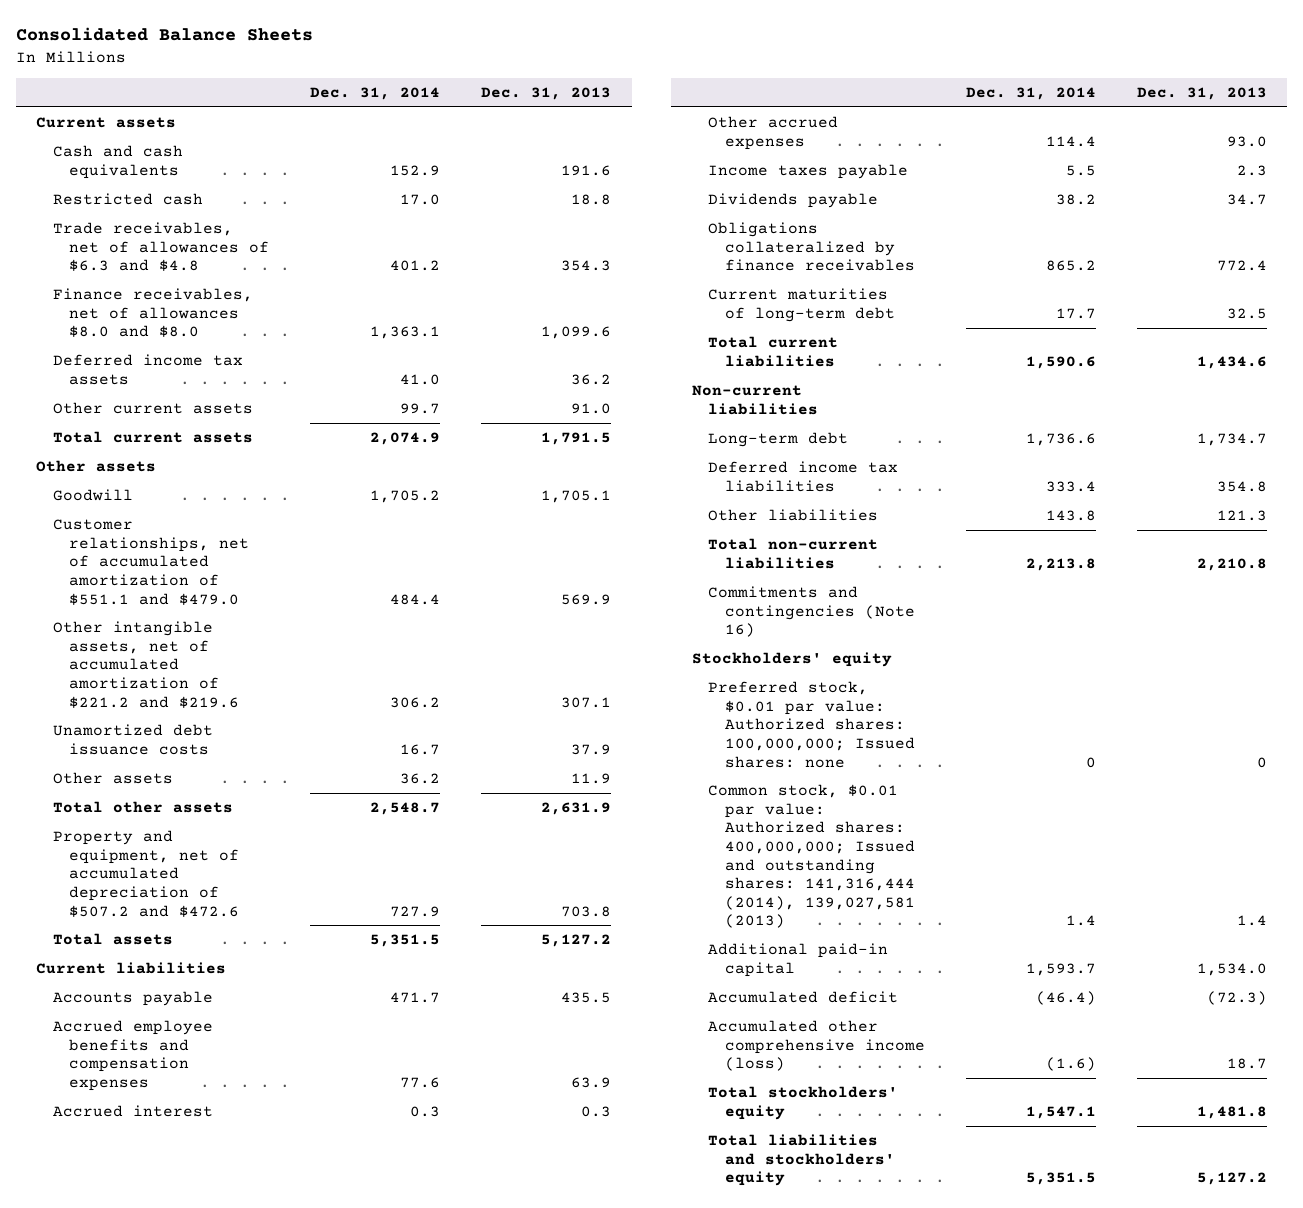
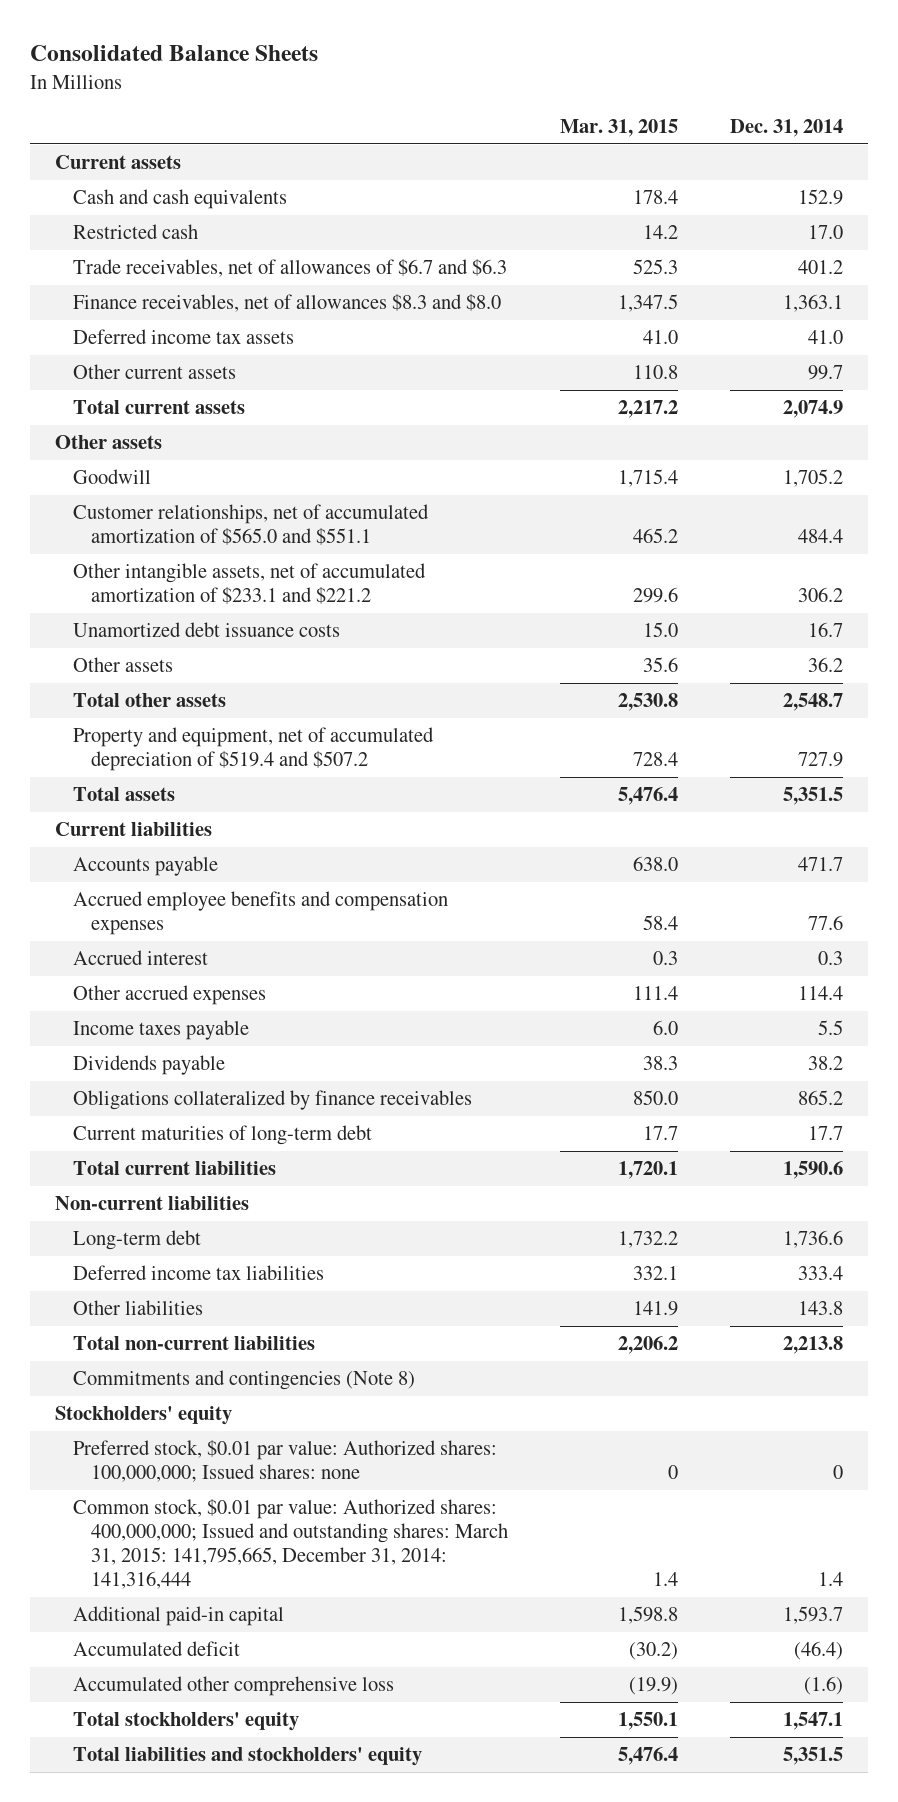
[481,86,612,100] Dec. 31, 2013 -> none
none -> [559,119,678,138] Mar. 31, 2015
[52,222,270,272] Trade receivables, net of allowances of $6.3 and $4.8 -> [73,259,508,278] Trade receivables, net of allowances of $6.7 and $6.3
[52,288,253,338] Finance receivables, net of allowances $8.0 and $8.0 -> [73,294,502,313] Finance receivables, net of allowances $8.3 and $8.0
[52,519,250,605] Customer relationships, net of accumulated amortization of $551.1 and $479.0 -> [73,504,430,546] Customer relationships, net of accumulated amortization of $565.0 and $551.1
[52,621,240,708] Other intangible assets, net of accumulated amortization of $221.2 and $219.6 -> [73,563,427,605] Other intangible assets, net of accumulated amortization of $233.1 and $221.2
[52,830,240,917] Property and equipment, net of accumulated depreciation of $507.2 and $472.6 -> [73,727,435,772] Property and equipment, net of accumulated depreciation of $519.4 and $507.2
[708,586,916,638] Commitments and contingencies (Note 16) -> [73,1370,416,1391] Commitments and contingencies (Note 8)
[708,784,916,929] Common stock, $0.01 par value: Authorized shares: 400,000,000; Issued and outstanding shares: 141,316,444 (2014), 139,027,581 (2013) -> [73,1499,509,1590] Common stock, $0.01 par value: Authorized shares: 400,000,000; Issued and outstanding shares: March 31, 2015: 141,795,665, December 31, 2014: 141,316,444
[708,1020,926,1072] Accumulated other comprehensive income (loss) -> [73,1676,395,1697] Accumulated other comprehensive loss

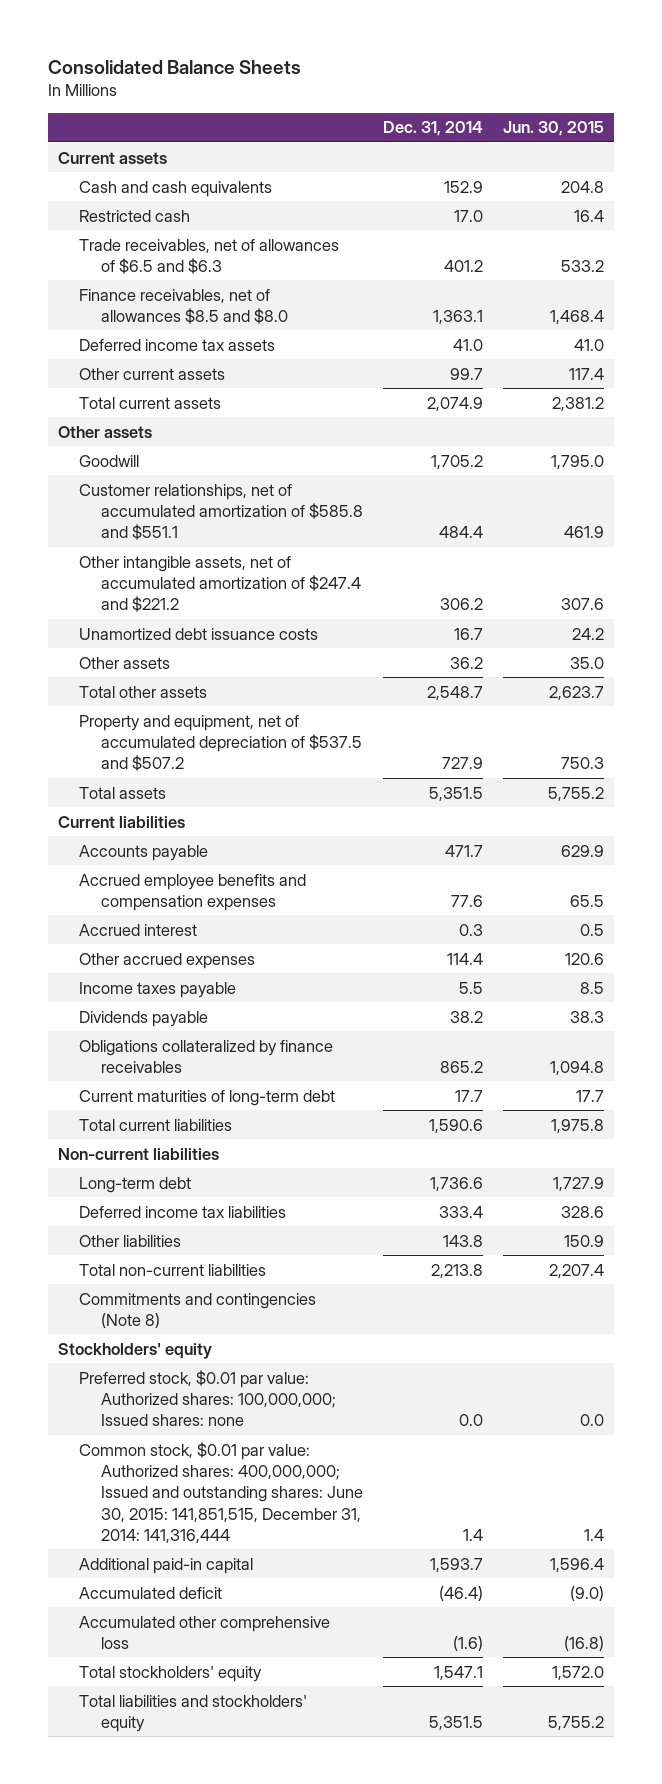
[559,119,678,138] Mar. 31, 2015 -> none
none -> [502,121,604,137] Jun. 30, 2015
[73,259,508,278] Trade receivables, net of allowances of $6.7 and $6.3 -> [79,238,340,274] Trade receivables, net of allowances of $6.5 and $6.3
[73,294,502,313] Finance receivables, net of allowances $8.3 and $8.0 -> [79,288,289,324] Finance receivables, net of allowances $8.5 and $8.0
[73,504,430,546] Customer relationships, net of accumulated amortization of $565.0 and $551.1 -> [79,483,364,541] Customer relationships, net of accumulated amortization of $585.8 and $551.1
[73,563,427,605] Other intangible assets, net of accumulated amortization of $233.1 and $221.2 -> [79,555,362,613] Other intangible assets, net of accumulated amortization of $247.4 and $221.2
[73,727,435,772] Property and equipment, net of accumulated depreciation of $519.4 and $507.2 -> [79,714,363,772] Property and equipment, net of accumulated depreciation of $537.5 and $507.2
[832,1465,843,1480] 0 -> [459,1414,484,1427] 0.0
[73,1499,509,1590] Common stock, $0.01 par value: Authorized shares: 400,000,000; Issued and outstanding shares: March 31, 2015: 141,795,665, December 31, 2014: 141,316,444 -> [79,1441,364,1544] Common stock, $0.01 par value: Authorized shares: 400,000,000; Issued and outstanding shares: June 30, 2015: 141,851,515, December 31, 2014: 141,316,444

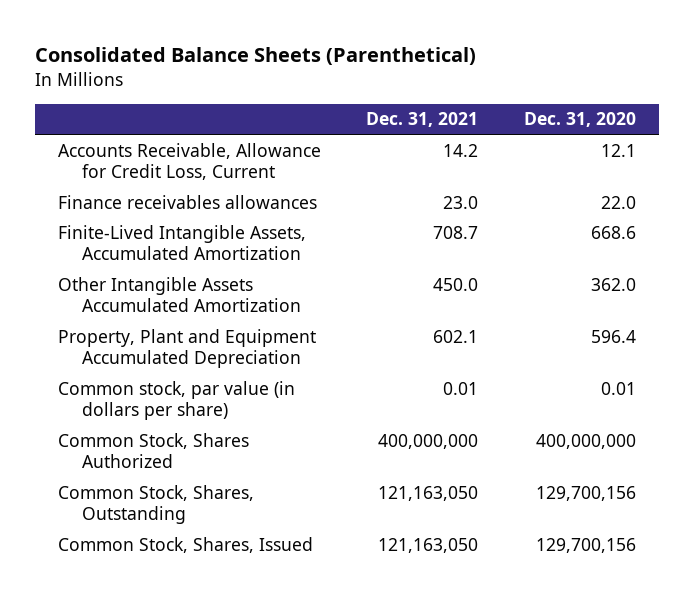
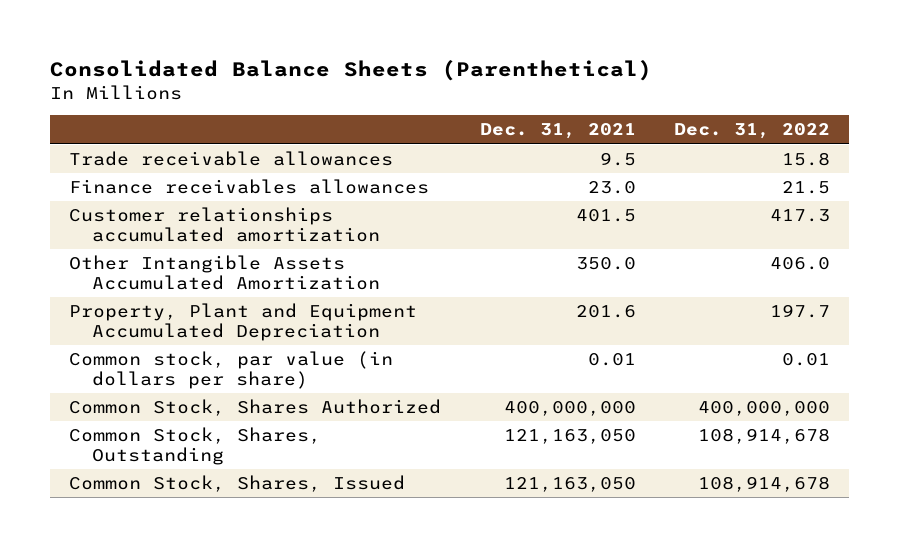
[523,112,636,128] Dec. 31, 2020 -> none
none -> [673,123,830,140] Dec. 31, 2022
[57,142,321,181] Accounts Receivable, Allowance for Credit Loss, Current -> none
none -> [69,151,394,167] Trade receivable allowances
[57,224,306,261] Finite-Lived Intangible Assets, Accumulated Amortization -> [69,207,380,243] Customer relationships accumulated amortization
[433,225,479,239] 708.7 -> [575,209,636,223] 401.5
[433,277,479,291] 450.0 -> [575,257,636,271] 350.0
[433,329,479,343] 602.1 -> [575,305,636,319] 201.6

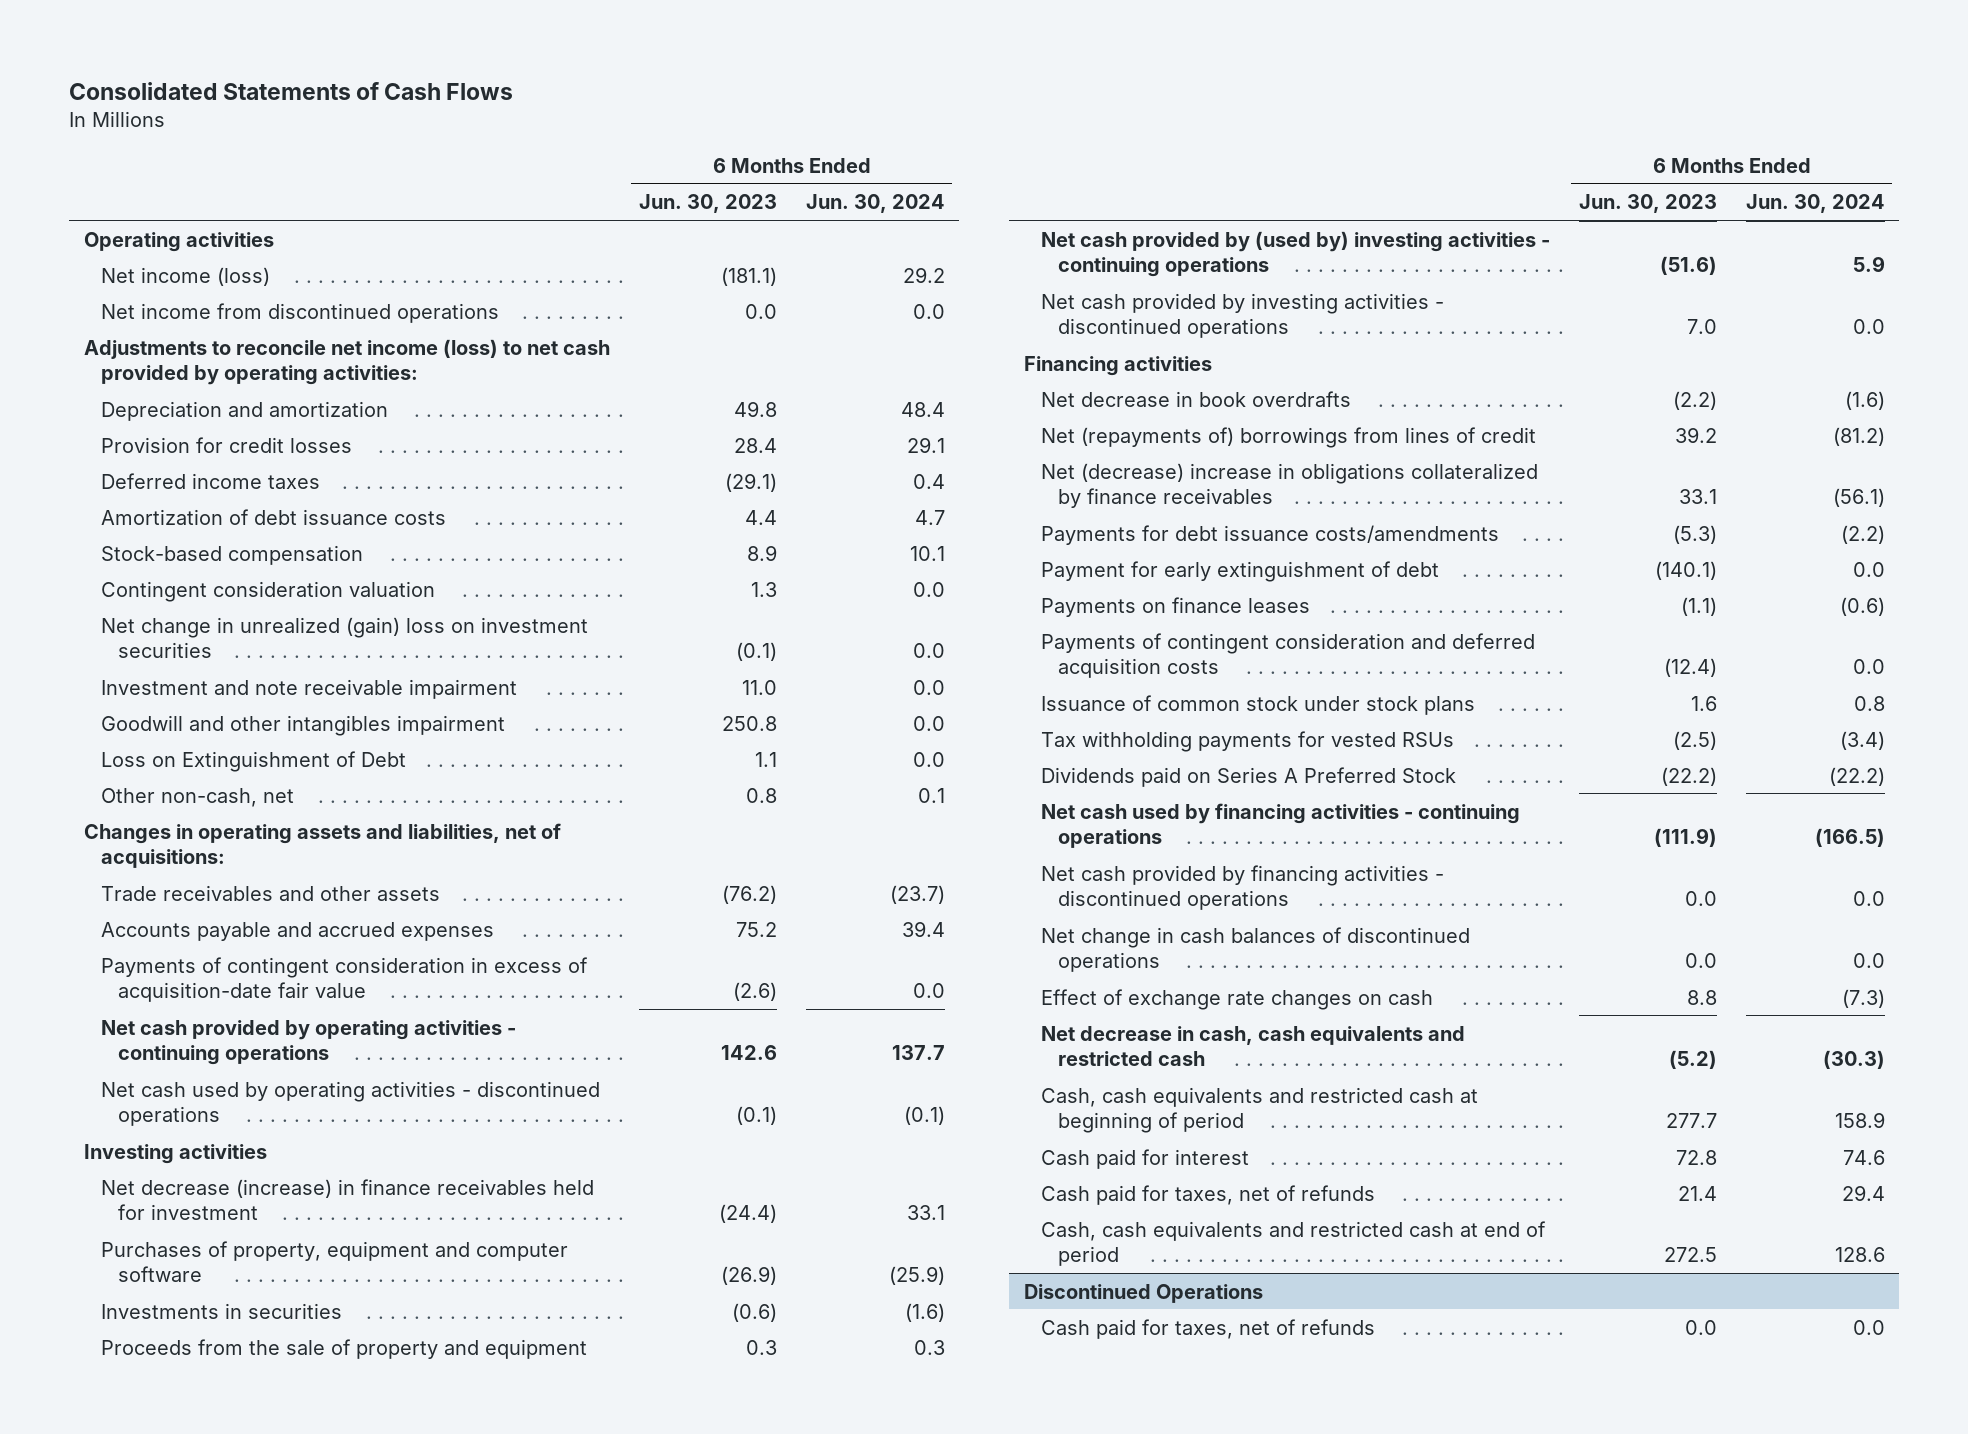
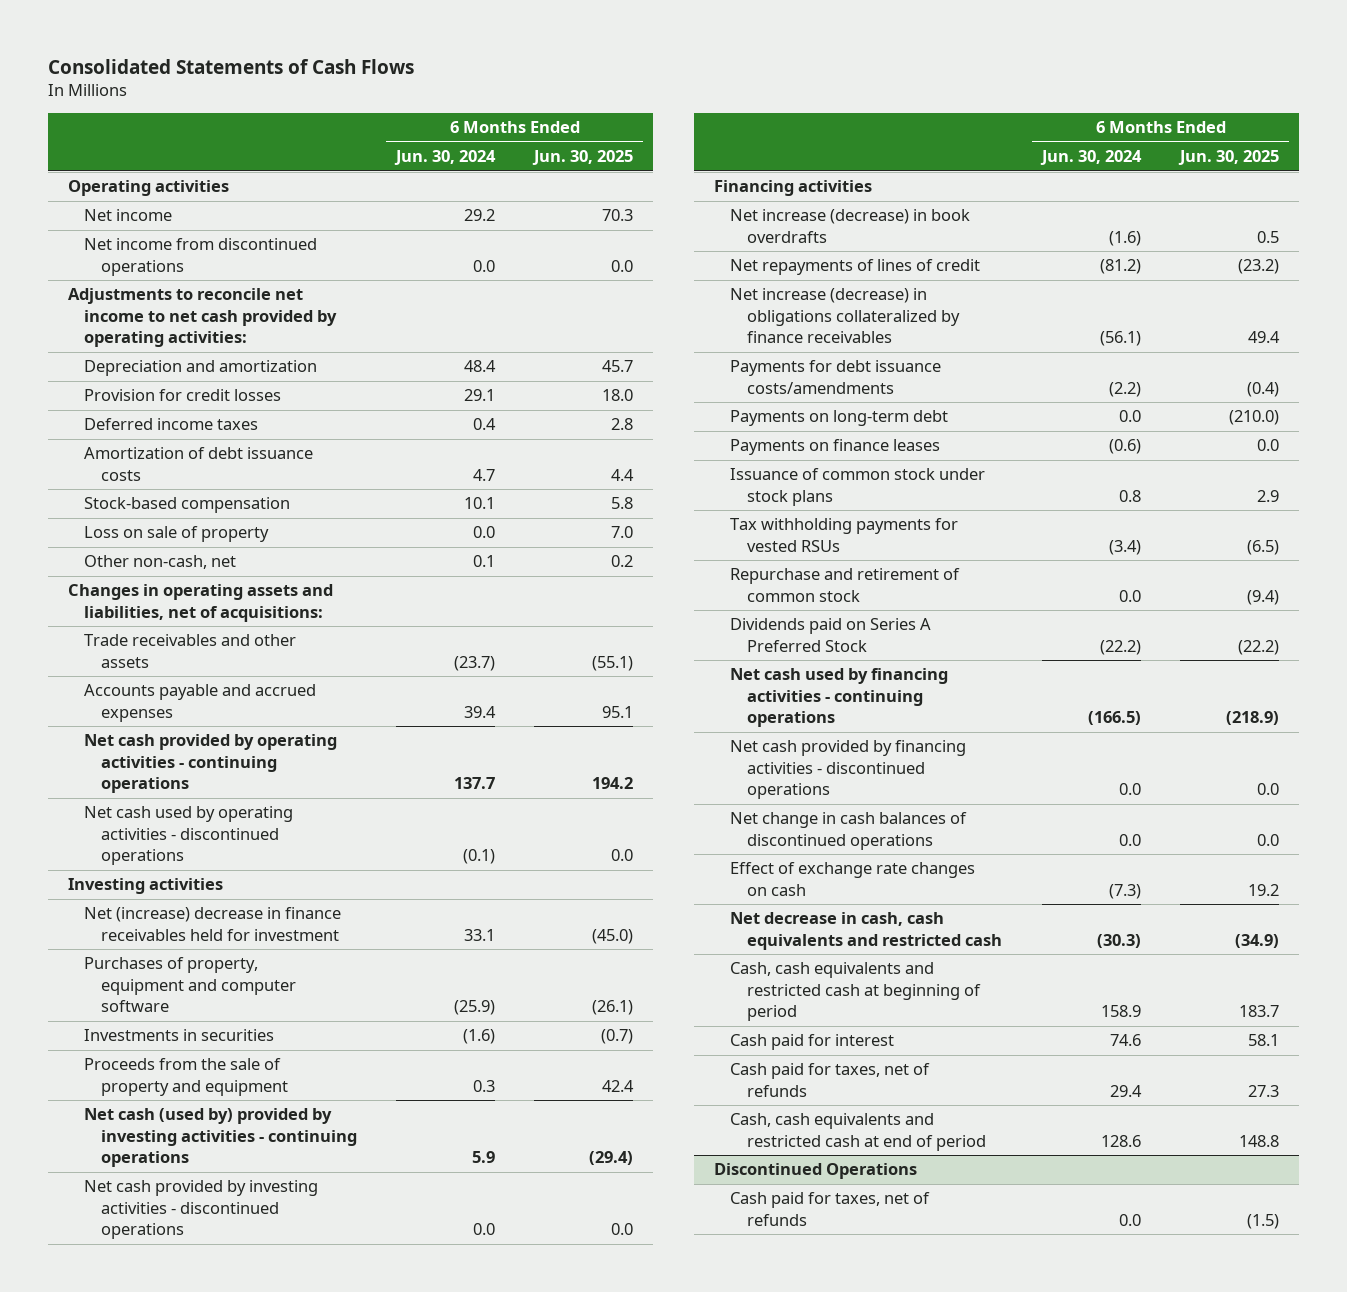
[638,194,777,214] Jun. 30, 2023 -> none
none -> [532,150,634,166] Jun. 30, 2025
[100,266,270,286] Net income (loss) -> [84,209,173,222] Net income
[83,338,610,385] Adjustments to reconcile net income (loss) to net cash provided by operating activities: -> [67,288,338,348] Adjustments to reconcile net income to net cash provided by operating activities:
[100,580,435,602] Contingent consideration valuation -> none
[100,616,588,658] Net change in unrealized (gain) loss on investment securities -> none
[100,678,517,699] Investment and note receivable impairment -> none
[100,714,505,736] Goodwill and other intangibles impairment -> none
[100,750,406,772] Loss on Extinguishment of Debt -> none
none -> [84,526,270,543] Loss on sale of property
[100,956,588,1002] Payments of contingent consideration in excess of acquisition-date fair value -> none
[100,1178,594,1220] Net decrease (increase) in finance receivables held for investment -> [84,907,342,941] Net (increase) decrease in finance receivables held for investment
[1040,230,1550,277] Net cash provided by (used by) investing activities - continuing operations -> [84,1108,357,1168] Net cash (used by) provided by investing activities - continuing operations
[1040,390,1351,407] Net decrease in book overdrafts -> [730,209,971,243] Net increase (decrease) in book overdrafts
[1040,426,1536,448] Net (repayments of) borrowings from lines of credit -> [730,259,981,276] Net repayments of lines of credit
[1040,462,1538,508] Net (decrease) increase in obligations collateralized by finance receivables -> [730,288,961,344] Net increase (decrease) in obligations collateralized by finance receivables
[1040,560,1439,582] Payment for early extinguishment of debt -> none
none -> [730,410,949,427] Payments on long-term debt
[1040,632,1535,678] Payments of contingent consideration and deferred acquisition costs -> none
none -> [730,568,961,602] Repurchase and retirement of common stock

